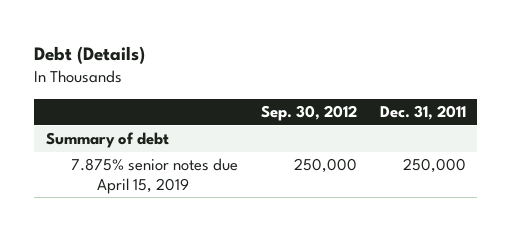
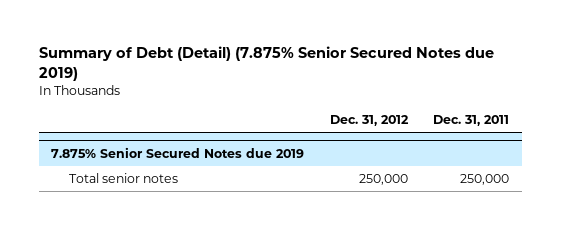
[34,45,146,64] Debt (Details) -> [38,46,494,81] Summary of Debt (Detail) (7.875% Senior Secured Notes due 2019)
[261,105,358,122] Sep. 30, 2012 -> none
none -> [329,115,409,127] Dec. 31, 2012
[45,132,169,149] Summary of debt -> none
none -> [51,146,305,158] 7.875% Senior Secured Notes due 2019
[71,158,239,194] 7.875% senior notes due April 15, 2019 -> [68,172,178,183] Total senior notes

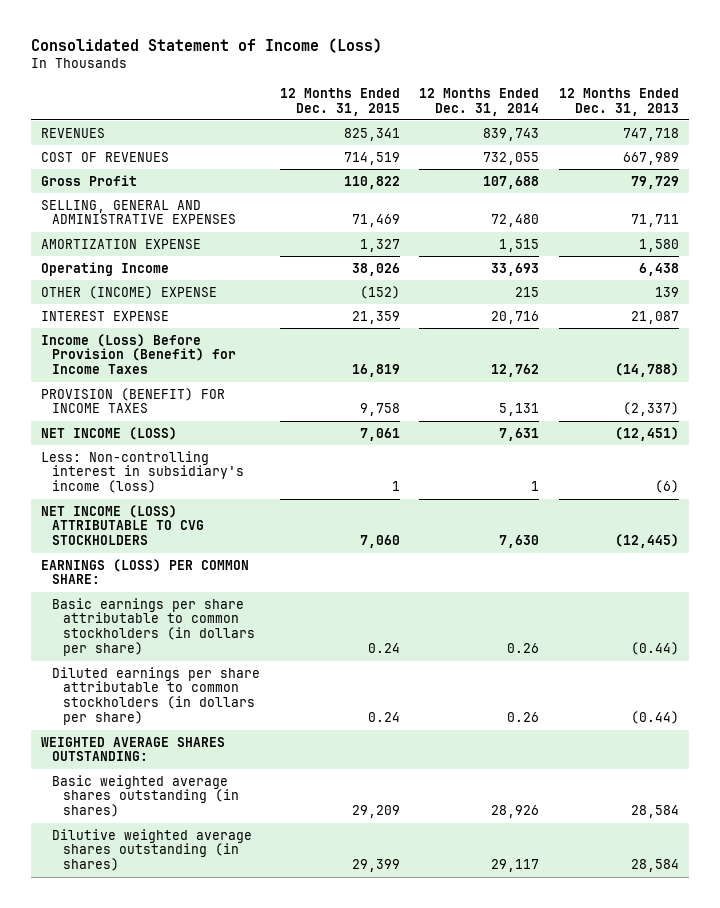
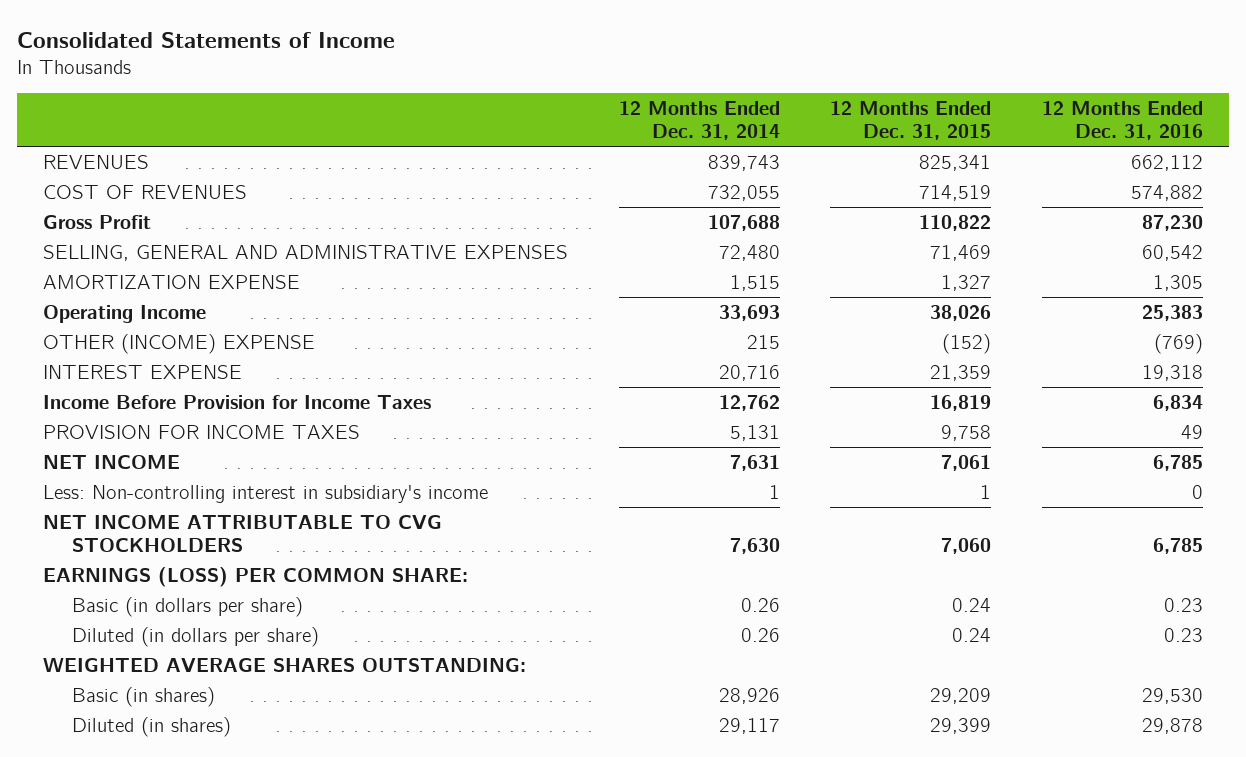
[31,37,383,53] Consolidated Statement of Income (Loss) -> [17,31,396,48] Consolidated Statements of Income
[558,87,679,116] 12 Months Ended Dec. 31, 2013 -> none
none -> [1042,101,1204,140] 12 Months Ended Dec. 31, 2016
[40,333,236,375] Income (Loss) Before Provision (Benefit) for Income Taxes -> [42,394,431,409] Income Before Provision for Income Taxes
[40,387,225,414] PROVISION (BENEFIT) FOR INCOME TAXES -> [42,424,360,439] PROVISION FOR INCOME TAXES
[40,426,177,440] NET INCOME (LOSS) -> [42,454,180,469] NET INCOME
[40,450,244,494] Less: Non-controlling interest in subsidiary's income (loss) -> [42,484,488,503] Less: Non-controlling interest in subsidiary's income
[40,504,204,546] NET INCOME (LOSS) ATTRIBUTABLE TO CVG STOCKHOLDERS -> [42,514,442,552] NET INCOME ATTRIBUTABLE TO CVG STOCKHOLDERS
[51,597,255,657] Basic earnings per share attributable to common stockholders (in dollars per share) -> [71,596,303,617] Basic (in dollars per share)
[51,666,260,726] Diluted earnings per share attributable to common stockholders (in dollars per share) -> [71,626,319,647] Diluted (in dollars per share)
[51,774,239,818] Basic weighted average shares outstanding (in shares) -> [71,686,215,707] Basic (in shares)
[51,828,252,872] Dilutive weighted average shares outstanding (in shares) -> [71,716,231,737] Diluted (in shares)

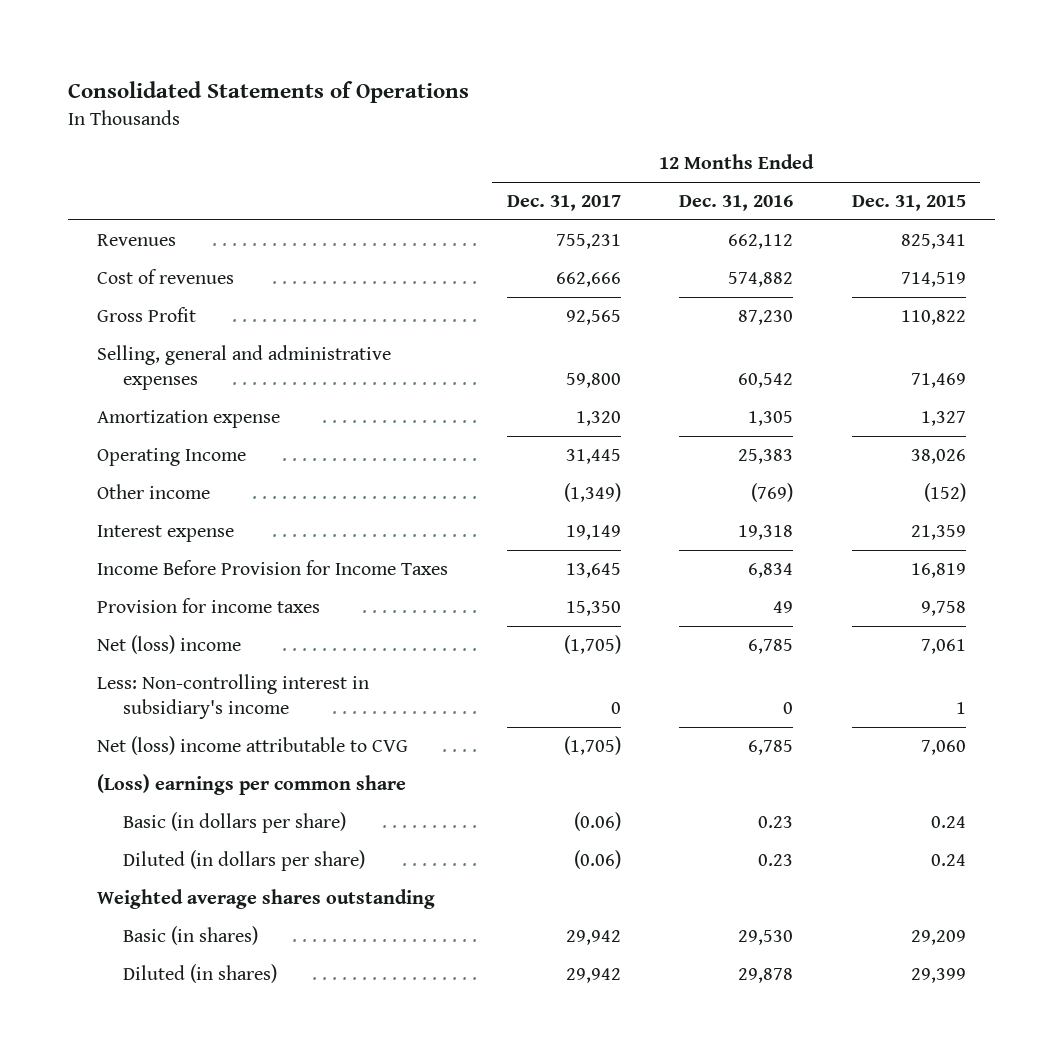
[17,31,396,48] Consolidated Statements of Income -> [67,81,469,104] Consolidated Statements of Operations
[618,101,780,140] 12 Months Ended Dec. 31, 2014 -> none
none -> [506,195,621,212] Dec. 31, 2017
[42,154,149,169] REVENUES -> [97,234,177,247] Revenues
[42,184,247,199] COST OF REVENUES -> [97,269,235,285] Cost of revenues
[42,244,568,261] SELLING, GENERAL AND ADMINISTRATIVE EXPENSES -> [97,345,392,391] Selling, general and administrative expenses
[42,274,300,289] AMORTIZATION EXPENSE -> [97,410,281,429] Amortization expense
[42,333,315,354] OTHER (INCOME) EXPENSE -> [97,484,211,500] Other income
[42,364,242,379] INTEREST EXPENSE -> [97,525,235,543] Interest expense
[42,424,360,439] PROVISION FOR INCOME TAXES -> [97,598,321,614] Provision for income taxes
[42,454,180,469] NET INCOME -> [97,635,242,655] Net (loss) income
[42,514,442,552] NET INCOME ATTRIBUTABLE TO CVG STOCKHOLDERS -> [97,736,409,756] Net (loss) income attributable to CVG
[42,566,468,587] EARNINGS (LOSS) PER COMMON SHARE: -> [97,774,407,796] (Loss) earnings per common share
[42,657,526,672] WEIGHTED AVERAGE SHARES OUTSTANDING: -> [97,889,436,910] Weighted average shares outstanding

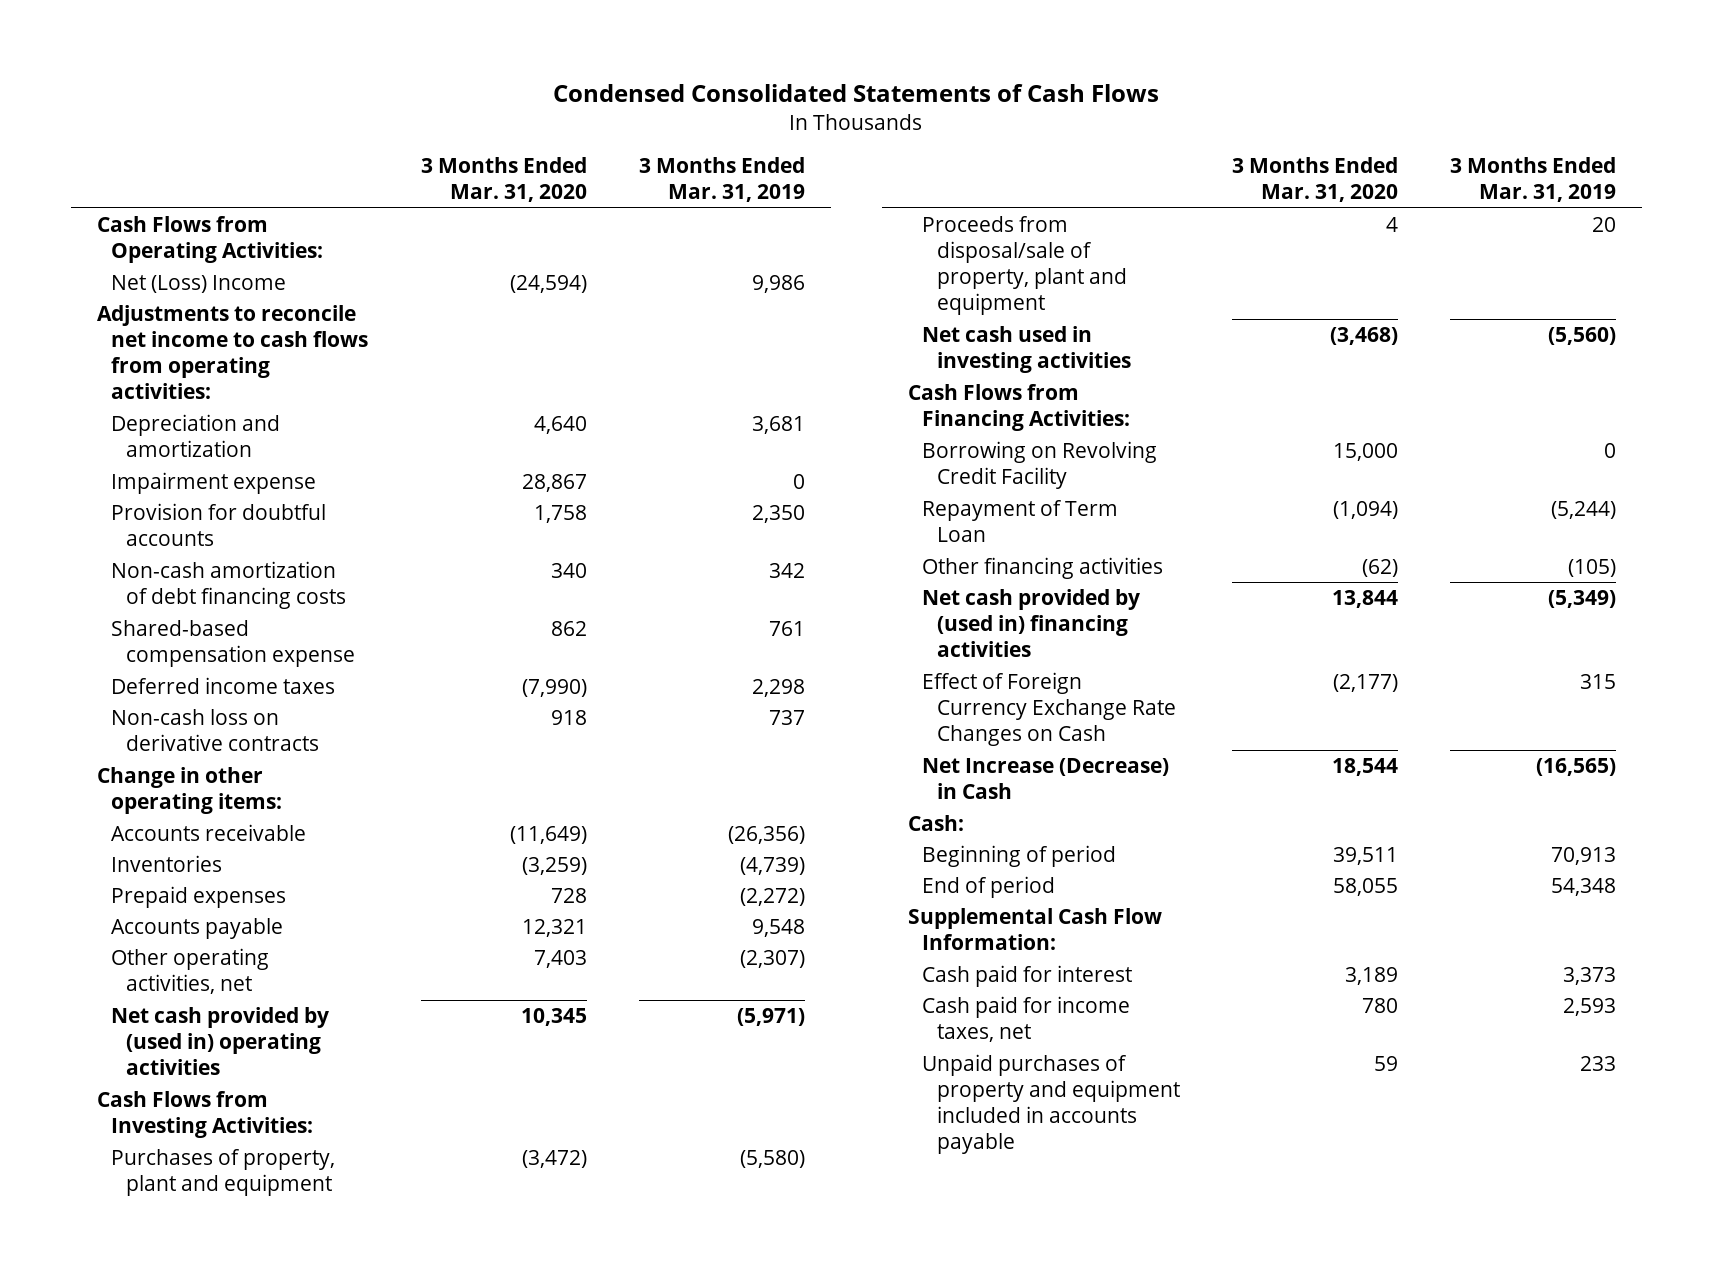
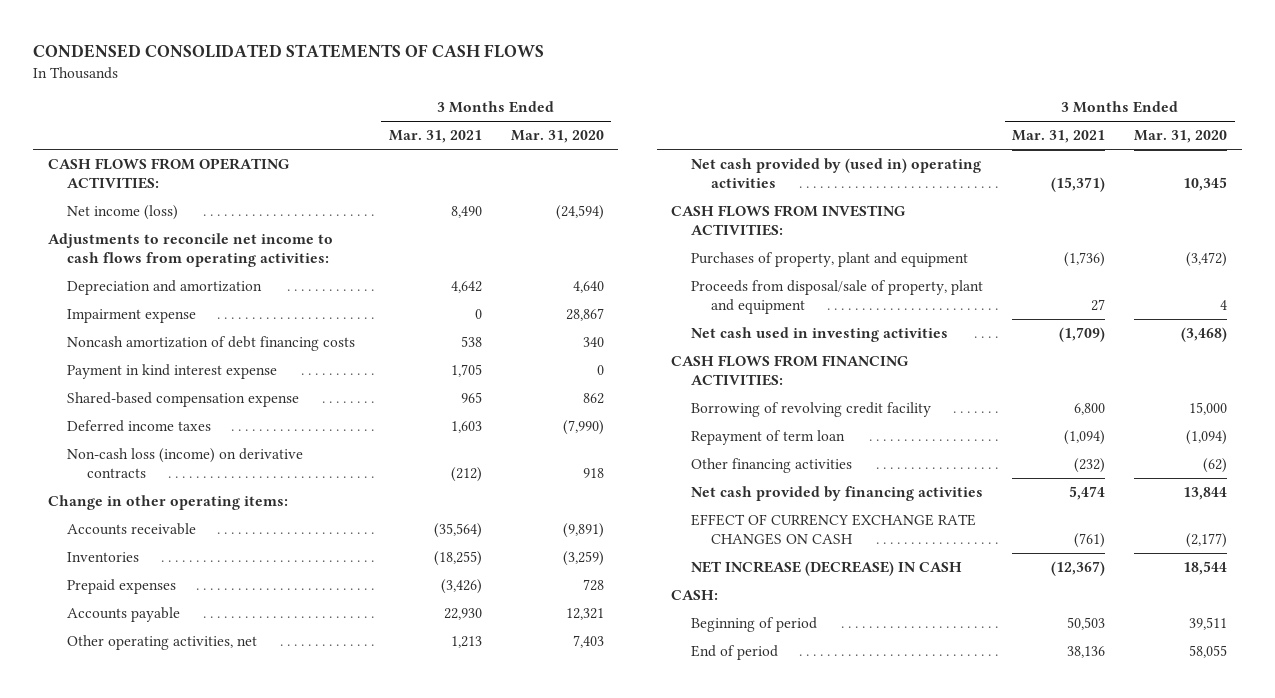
[553,84,1160,103] Condensed Consolidated Statements of Cash Flows -> [33,44,545,59] CONDENSED CONSOLIDATED STATEMENTS OF CASH FLOWS
[638,157,805,203] 3 Months Ended Mar. 31, 2019 -> none
none -> [388,130,482,144] Mar. 31, 2021
[96,215,324,264] Cash Flows from Operating Activities: -> [47,157,289,189] CASH FLOWS FROM OPERATING ACTIVITIES:
[111,274,287,293] Net (Loss) Income -> [67,204,179,220] Net income (loss)
[111,502,327,547] Provision for doubtful accounts -> none
[111,560,346,610] Non-cash amortization of debt financing costs -> [67,335,356,351] Noncash amortization of debt financing costs
none -> [67,363,278,379] Payment in kind interest expense
[111,708,319,752] Non-cash loss on derivative contracts -> [67,447,304,478] Non-cash loss (income) on derivative contracts
[509,825,587,844] (11,649) -> [562,522,604,538] (9,891)
[96,1090,314,1139] Cash Flows from Investing Activities: -> [671,204,906,236] CASH FLOWS FROM INVESTING ACTIVITIES:
[907,383,1131,432] Cash Flows from Financing Activities: -> [671,354,909,386] CASH FLOWS FROM FINANCING ACTIVITIES:
[922,440,1158,490] Borrowing on Revolving Credit Facility -> [691,401,932,417] Borrowing of revolving credit facility
[922,499,1119,543] Repayment of Term Loan -> [691,429,846,445] Repayment of term loan
[922,588,1141,658] Net cash provided by (used in) financing activities -> [691,485,984,501] Net cash provided by financing activities
[922,671,1176,747] Effect of Foreign Currency Exchange Rate Changes on Cash -> [691,513,977,545] EFFECT OF CURRENCY EXCHANGE RATE CHANGES ON CASH
[922,757,1170,800] Net Increase (Decrease) in Cash -> [691,560,963,576] NET INCREASE (DECREASE) IN CASH
[907,814,964,831] Cash: -> [671,589,719,600] CASH:
[907,907,1162,951] Supplemental Cash Flow Information: -> none
[922,964,1133,987] Cash paid for interest -> none
[922,995,1131,1043] Cash paid for income taxes, net -> none
[922,1053,1180,1155] Unpaid purchases of property and equipment included in accounts payable -> none

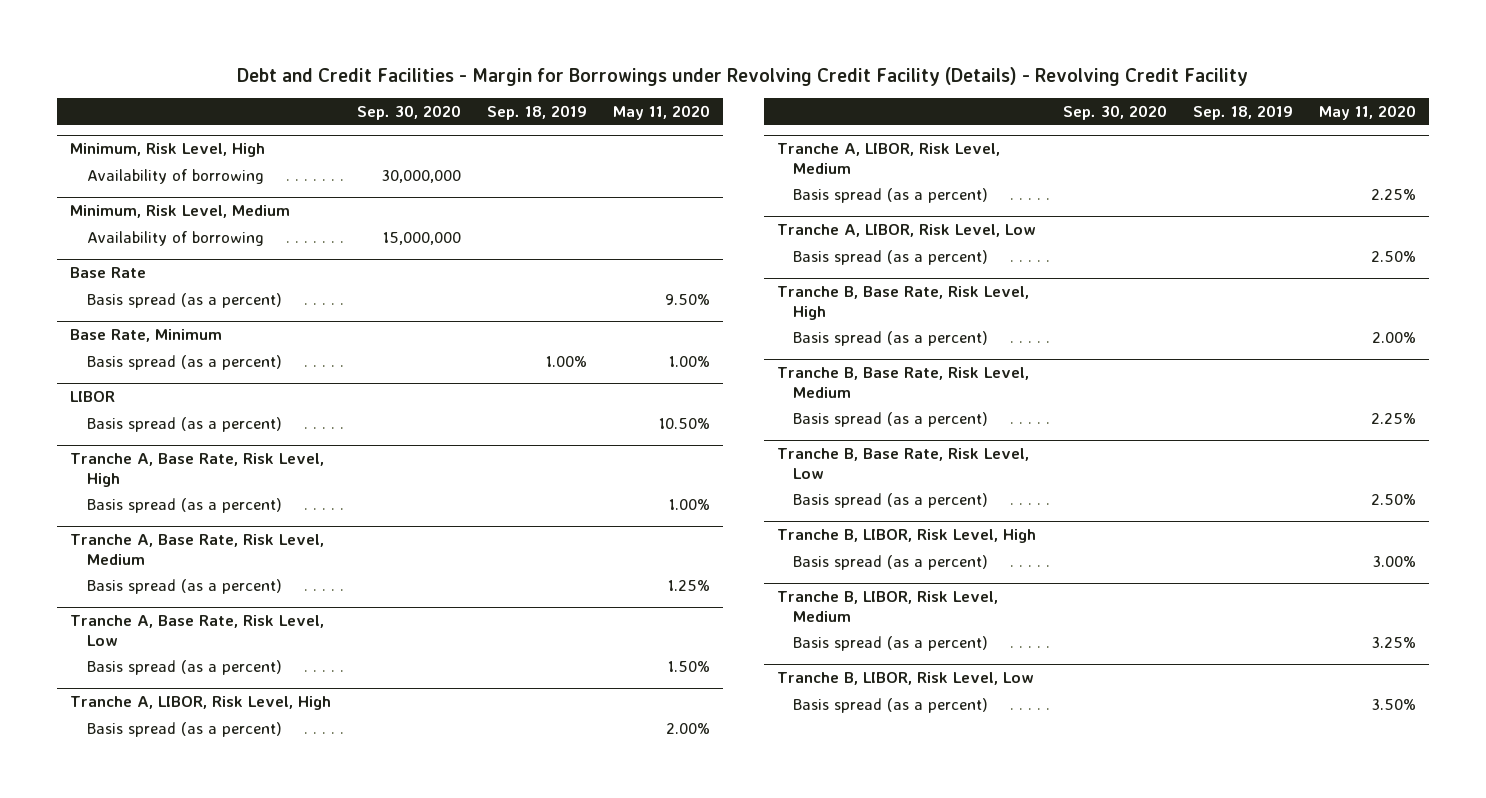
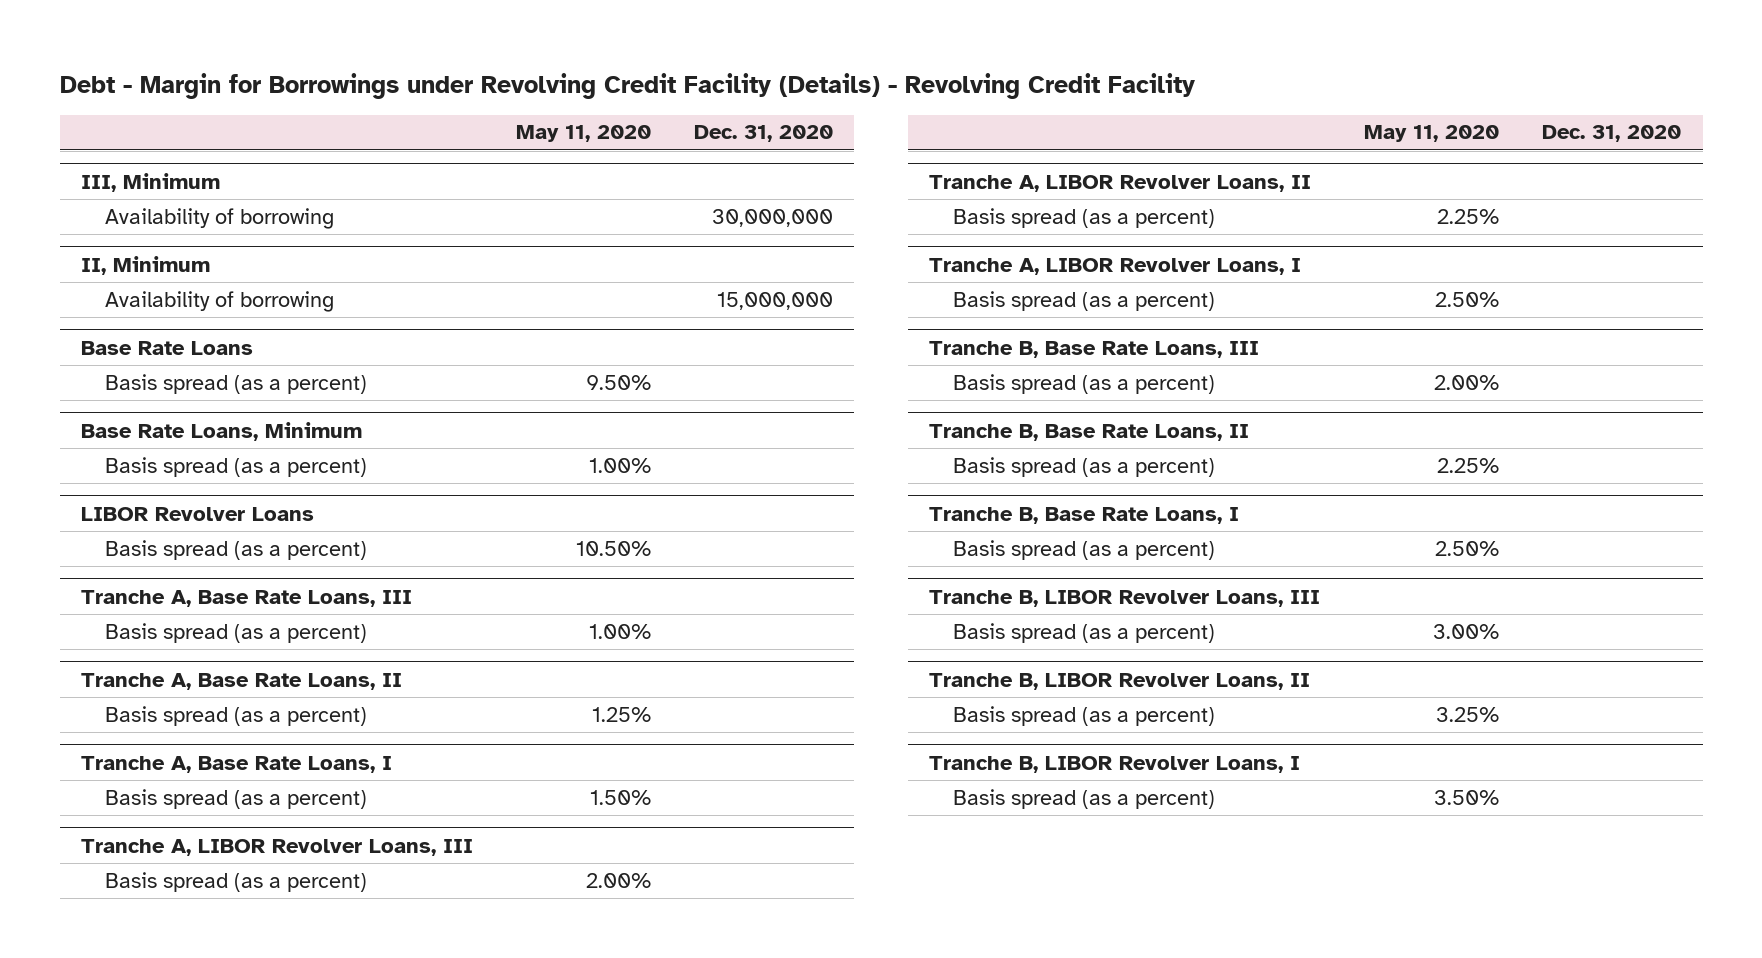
[237,67,1249,87] Debt and Credit Facilities - Margin for Borrowings under Revolving Credit Facility (Details) - Revolving Credit Facility -> [59,73,1195,100] Debt - Margin for Borrowings under Revolving Credit Facility (Details) - Revolving Credit Facility
[356,105,461,121] Sep. 30, 2020 -> none
[486,105,587,121] Sep. 18, 2019 -> none
none -> [693,125,833,143] Dec. 31, 2020
[69,143,265,158] Minimum, Risk Level, High -> none
none -> [81,172,221,192] III, Minimum
[69,205,290,219] Minimum, Risk Level, Medium -> none
none -> [81,255,211,275] II, Minimum
[69,267,146,279] Base Rate -> [81,340,254,355] Base Rate Loans
[69,329,222,343] Base Rate, Minimum -> [81,421,363,441] Base Rate Loans, Minimum
[69,391,115,403] LIBOR -> [81,506,315,521] LIBOR Revolver Loans
[69,453,324,487] Tranche A, Base Rate, Risk Level, High -> none
none -> [81,589,413,607] Tranche A, Base Rate Loans, III
[69,534,324,565] Tranche A, Base Rate, Risk Level, Medium -> none
none -> [81,672,403,690] Tranche A, Base Rate Loans, II
[69,615,324,646] Tranche A, Base Rate, Risk Level, Low -> none
none -> [81,755,393,773] Tranche A, Base Rate Loans, I
[69,696,331,711] Tranche A, LIBOR, Risk Level, High -> none
none -> [81,838,474,856] Tranche A, LIBOR Revolver Loans, III
[776,143,1000,174] Tranche A, LIBOR, Risk Level, Medium -> none
none -> [929,174,1312,192] Tranche A, LIBOR Revolver Loans, II
[776,224,1035,238] Tranche A, LIBOR, Risk Level, Low -> none
none -> [929,257,1302,275] Tranche A, LIBOR Revolver Loans, I
[776,286,1029,320] Tranche B, Base Rate, Risk Level, High -> none
none -> [929,340,1260,358] Tranche B, Base Rate Loans, III
[776,367,1029,398] Tranche B, Base Rate, Risk Level, Medium -> none
none -> [929,423,1250,441] Tranche B, Base Rate Loans, II
[776,448,1029,479] Tranche B, Base Rate, Risk Level, Low -> none
none -> [929,506,1240,524] Tranche B, Base Rate Loans, I
[776,529,1036,544] Tranche B, LIBOR, Risk Level, High -> none
none -> [929,589,1321,607] Tranche B, LIBOR Revolver Loans, III
[776,591,998,622] Tranche B, LIBOR, Risk Level, Medium -> none
none -> [929,672,1311,690] Tranche B, LIBOR Revolver Loans, II
[776,672,1033,686] Tranche B, LIBOR, Risk Level, Low -> none
none -> [929,755,1301,773] Tranche B, LIBOR Revolver Loans, I

